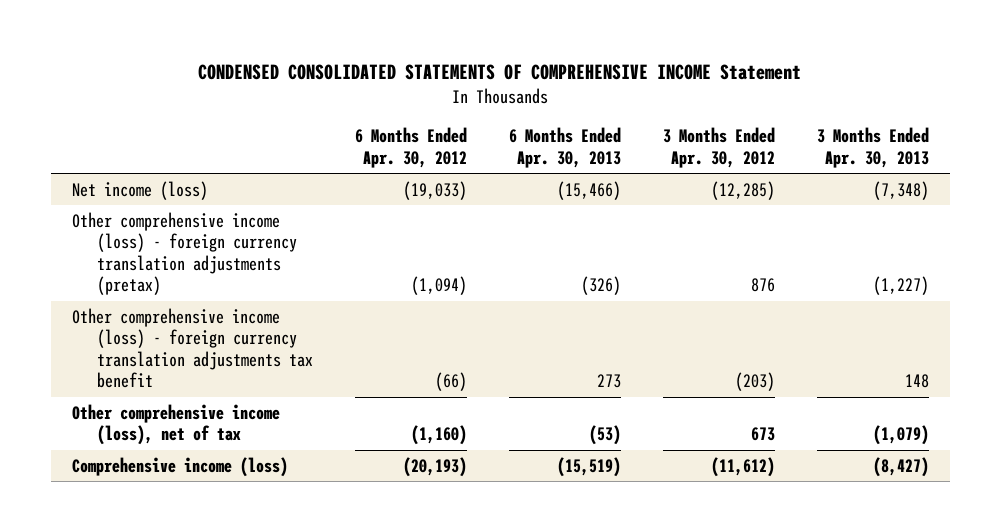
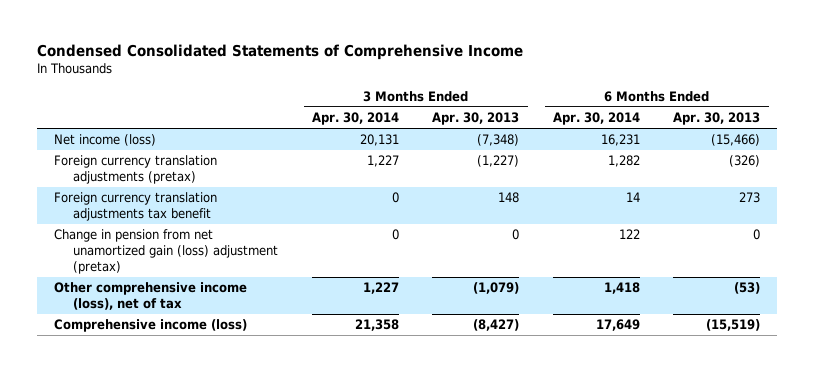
[198,63,802,80] CONDENSED CONSOLIDATED STATEMENTS OF COMPREHENSIVE INCOME Statement -> [36,44,523,61] Condensed Consolidated Statements of Comprehensive Income
[355,127,468,168] 6 Months Ended Apr. 30, 2012 -> none
[662,127,775,168] 3 Months Ended Apr. 30, 2012 -> none
none -> [311,112,399,126] Apr. 30, 2014
none -> [552,112,640,126] Apr. 30, 2014
[71,211,298,296] Other comprehensive income (loss) - foreign currency translation adjustments (pretax) -> [53,155,217,184] Foreign currency translation adjustments (pretax)
[71,307,314,389] Other comprehensive income (loss) - foreign currency translation adjustments tax benefit -> [53,192,217,221] Foreign currency translation adjustments tax benefit
none -> [53,229,279,274] Change in pension from net unamortized gain (loss) adjustment (pretax)

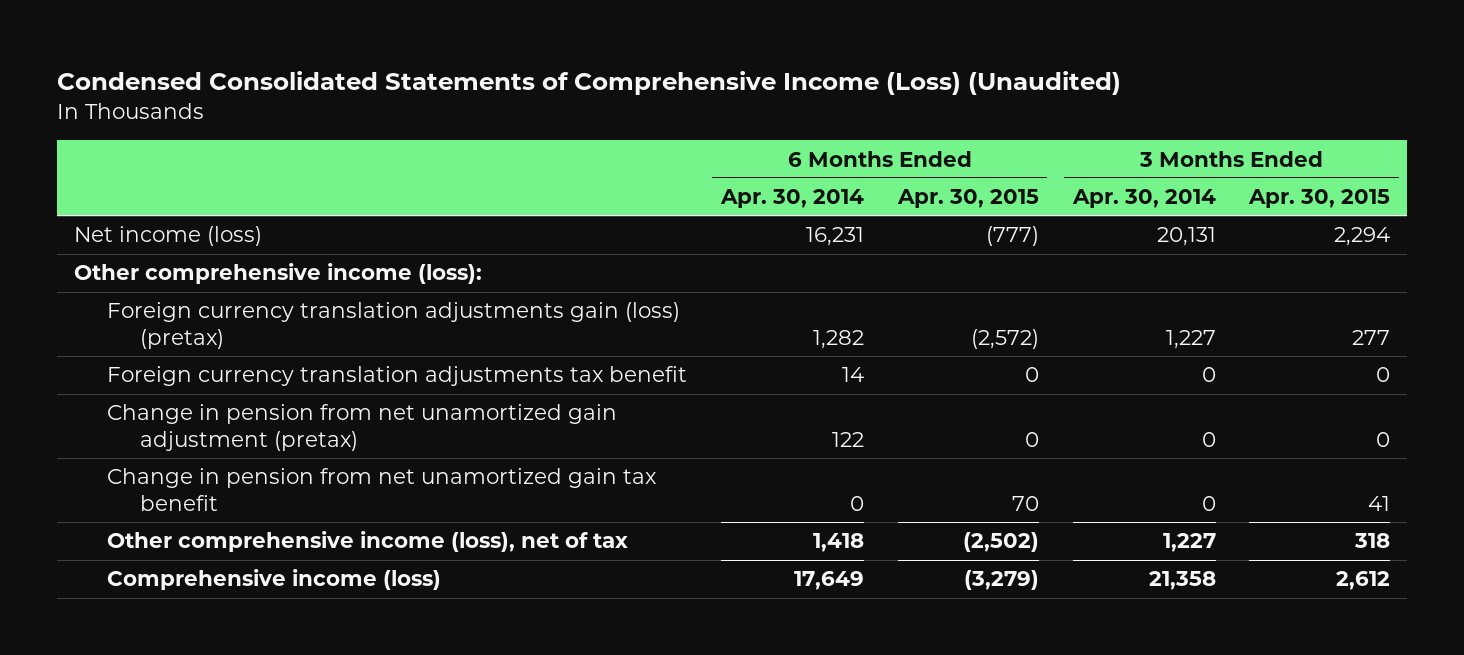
[36,44,523,61] Condensed Consolidated Statements of Comprehensive Income -> [56,71,1121,96] Condensed Consolidated Statements of Comprehensive Income (Loss) (Unaudited)
[432,112,520,126] Apr. 30, 2013 -> none
[673,112,761,126] Apr. 30, 2013 -> none
none -> [896,189,1039,209] Apr. 30, 2015
none -> [1248,189,1391,209] Apr. 30, 2015
none -> [73,263,482,285] Other comprehensive income (loss):
[53,155,217,184] Foreign currency translation adjustments (pretax) -> [106,302,680,349] Foreign currency translation adjustments gain (loss) (pretax)
[53,229,279,274] Change in pension from net unamortized gain (loss) adjustment (pretax) -> [106,404,617,451] Change in pension from net unamortized gain adjustment (pretax)
none -> [106,468,657,511] Change in pension from net unamortized gain tax benefit

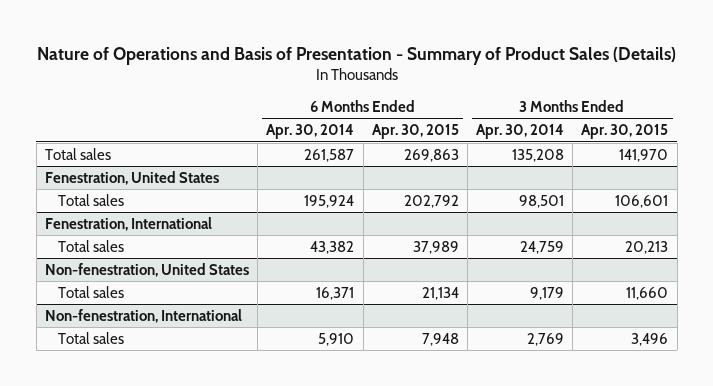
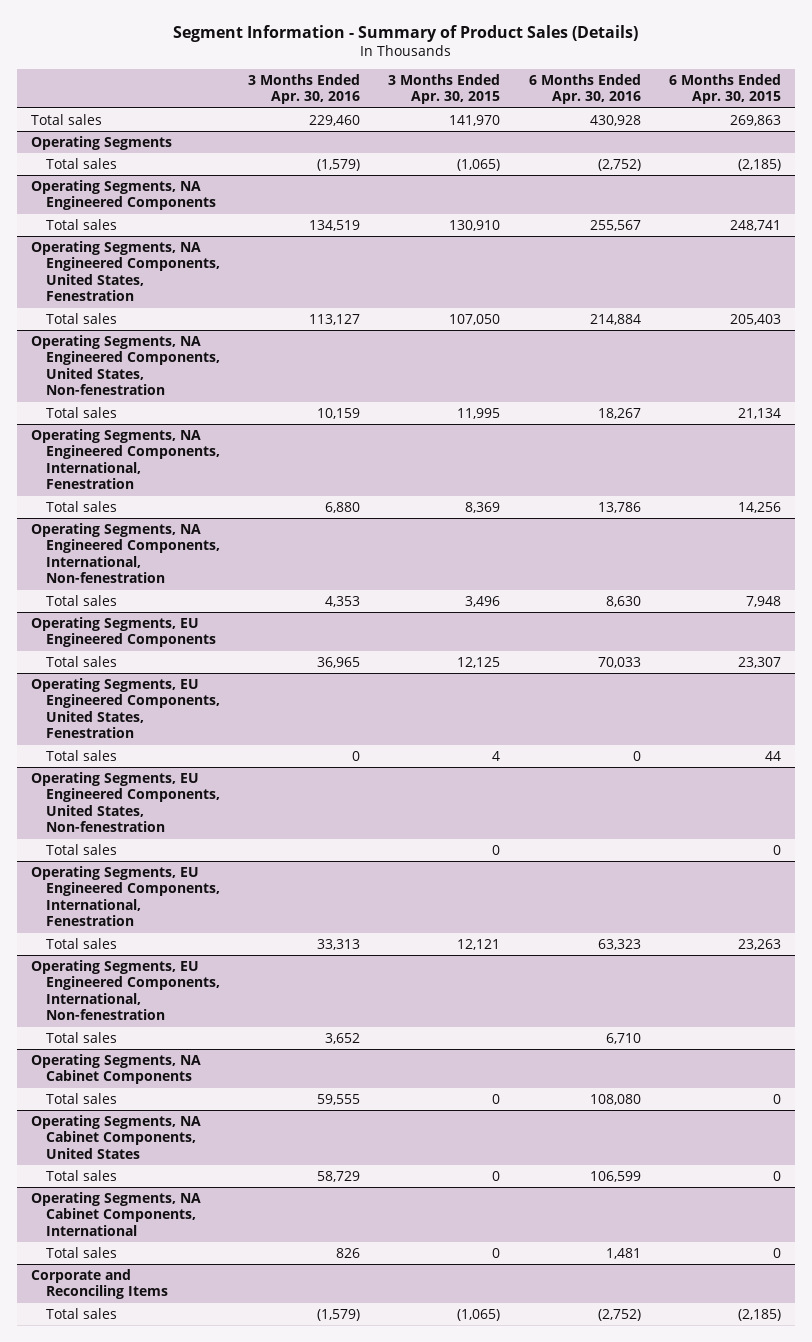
[36,46,676,65] Nature of Operations and Basis of Presentation - Summary of Product Sales (Details) -> [172,24,638,42] Segment Information - Summary of Product Sales (Details)
[266,124,355,140] Apr. 30, 2014 -> none
[476,124,565,140] Apr. 30, 2014 -> none
none -> [248,73,361,105] 3 Months Ended Apr. 30, 2016
none -> [528,73,641,105] 6 Months Ended Apr. 30, 2016
[45,170,220,185] Fenestration, United States -> none
[45,216,213,231] Fenestration, International -> none
[45,262,250,277] Non-fenestration, United States -> none
[45,308,243,323] Non-fenestration, International -> none
none -> [30,135,172,150] Operating Segments
[403,194,459,208] 202,792 -> [737,158,781,171] (2,185)
[615,194,669,208] 106,601 -> [457,158,501,171] (1,065)
none -> [30,179,216,211] Operating Segments, NA Engineered Components
[412,240,459,254] 37,989 -> [729,219,781,231] 248,741
[625,240,669,254] 20,213 -> [449,219,501,231] 130,910
none -> [30,240,220,302] Operating Segments, NA Engineered Components, United States, Fenestration
[421,286,459,300] 21,134 -> [729,313,781,325] 205,403
[626,286,669,300] 11,660 -> [449,313,501,325] 107,050
none -> [30,334,220,396] Operating Segments, NA Engineered Components, United States, Non-fenestration
none -> [45,406,117,418] Total sales
none -> [30,428,220,490] Operating Segments, NA Engineered Components, International, Fenestration
none -> [45,500,117,512] Total sales
none -> [30,522,220,584] Operating Segments, NA Engineered Components, International, Non-fenestration
none -> [30,616,216,648] Operating Segments, EU Engineered Components
none -> [45,655,117,667] Total sales
none -> [30,677,220,739] Operating Segments, EU Engineered Components, United States, Fenestration
none -> [45,749,117,761] Total sales
none -> [30,771,220,833] Operating Segments, EU Engineered Components, United States, Non-fenestration
none -> [45,843,117,855] Total sales
none -> [30,865,220,927] Operating Segments, EU Engineered Components, International, Fenestration
none -> [45,937,117,949] Total sales
none -> [30,959,220,1021] Operating Segments, EU Engineered Components, International, Non-fenestration
none -> [45,1031,117,1043] Total sales
none -> [30,1053,201,1085] Operating Segments, NA Cabinet Components
none -> [45,1092,117,1104] Total sales
none -> [30,1114,201,1159] Operating Segments, NA Cabinet Components, United States
none -> [45,1169,117,1181] Total sales
none -> [30,1191,201,1236] Operating Segments, NA Cabinet Components, International
none -> [45,1246,117,1258] Total sales
none -> [30,1268,168,1300] Corporate and Reconciling Items
none -> [45,1307,117,1319] Total sales

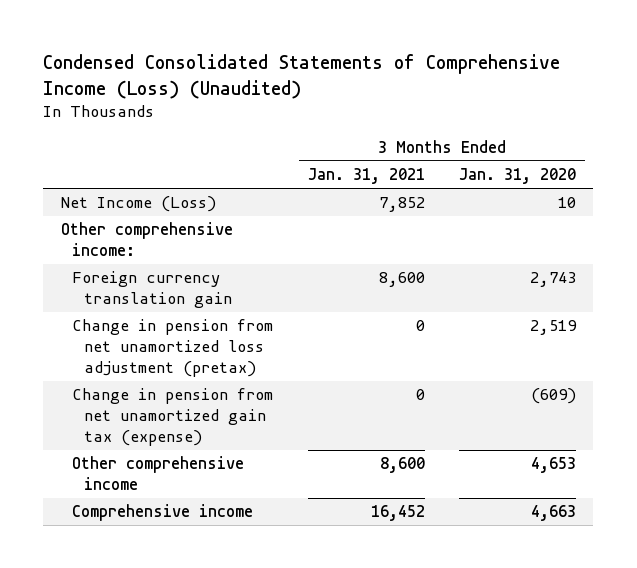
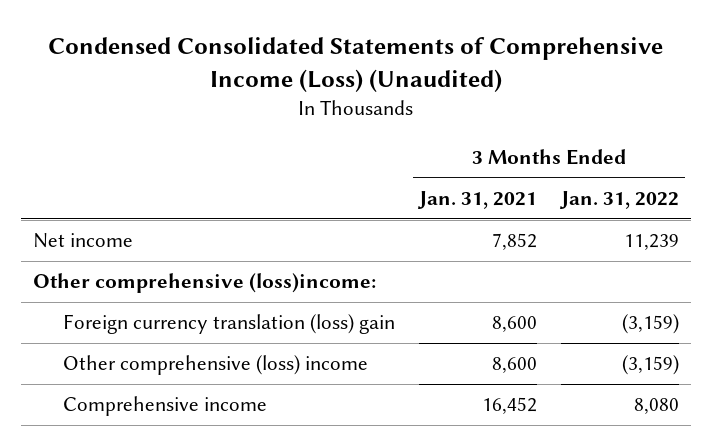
[459,168,577,185] Jan. 31, 2020 -> none
none -> [559,191,680,210] Jan. 31, 2022
[72,319,274,378] Change in pension from net unamortized loss adjustment (pretax) -> none
[72,388,274,447] Change in pension from net unamortized gain tax (expense) -> none
[60,196,216,213] Net Income (Loss) -> [33,233,134,249] Net income
[60,222,233,257] Other comprehensive income: -> [33,273,377,294] Other comprehensive (loss)income:
[72,271,233,309] Foreign currency translation gain -> [63,314,396,335] Foreign currency translation (loss) gain
[72,456,245,491] Other comprehensive income -> [63,355,369,376] Other comprehensive (loss) income

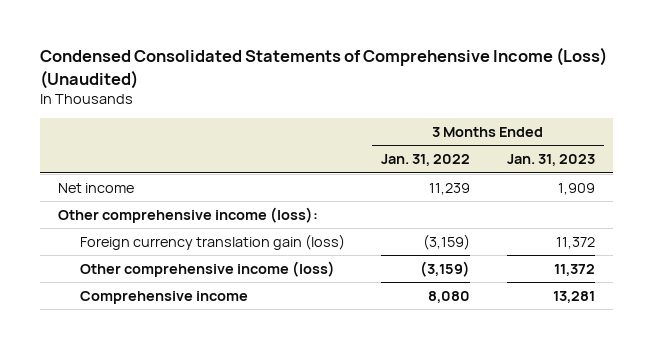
[417,191,538,210] Jan. 31, 2021 -> none
none -> [506,154,595,167] Jan. 31, 2023
[33,273,377,294] Other comprehensive (loss)income: -> [58,206,319,223] Other comprehensive income (loss):
[63,314,396,335] Foreign currency translation (loss) gain -> [80,233,346,250] Foreign currency translation gain (loss)
[63,355,369,376] Other comprehensive (loss) income -> [80,260,336,277] Other comprehensive income (loss)

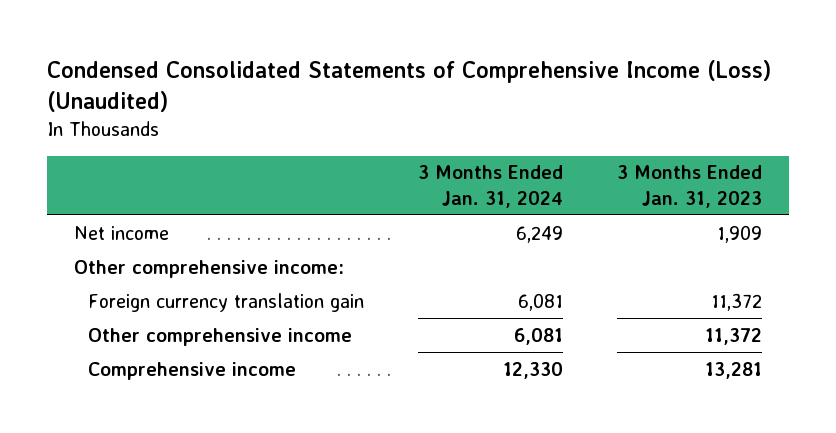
[381,154,471,167] Jan. 31, 2022 -> none
none -> [418,165,564,208] 3 Months Ended Jan. 31, 2024
[58,206,319,223] Other comprehensive income (loss): -> [73,259,344,278] Other comprehensive income:
[80,233,346,250] Foreign currency translation gain (loss) -> [88,292,365,312] Foreign currency translation gain
[80,260,336,277] Other comprehensive income (loss) -> [88,327,353,346] Other comprehensive income

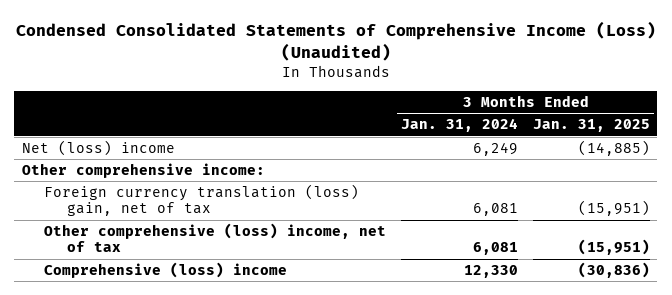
[617,165,763,208] 3 Months Ended Jan. 31, 2023 -> none
none -> [533,119,651,133] Jan. 31, 2025
[73,225,169,240] Net income -> [21,140,175,157] Net (loss) income
[88,292,365,312] Foreign currency translation gain -> [44,184,360,217] Foreign currency translation (loss) gain, net of tax
[88,327,353,346] Other comprehensive income -> [44,223,387,253] Other comprehensive (loss) income, net of tax
[88,361,297,380] Comprehensive income -> [44,262,288,279] Comprehensive (loss) income

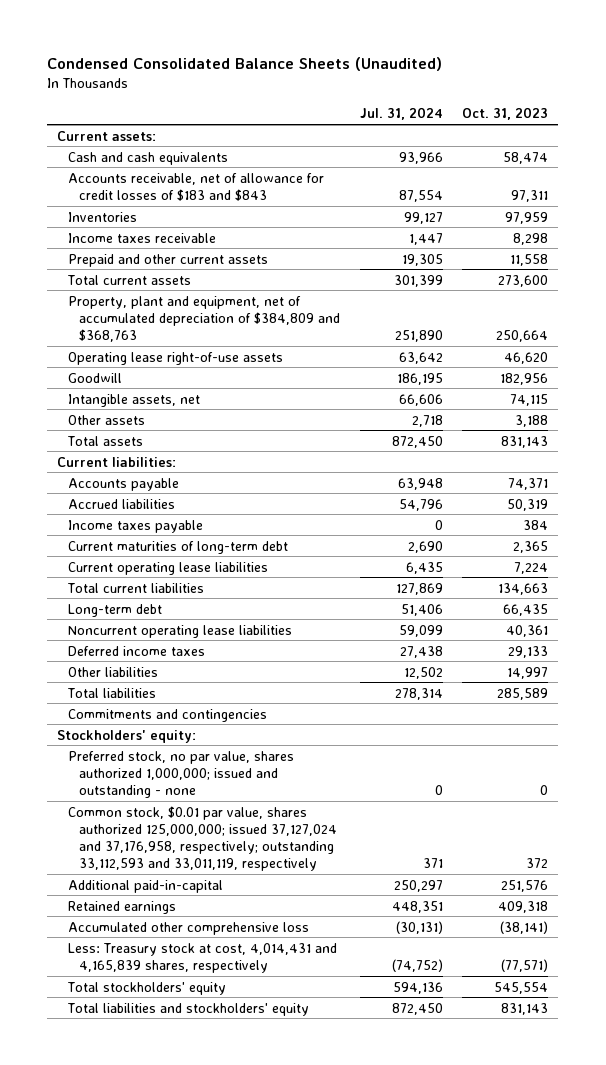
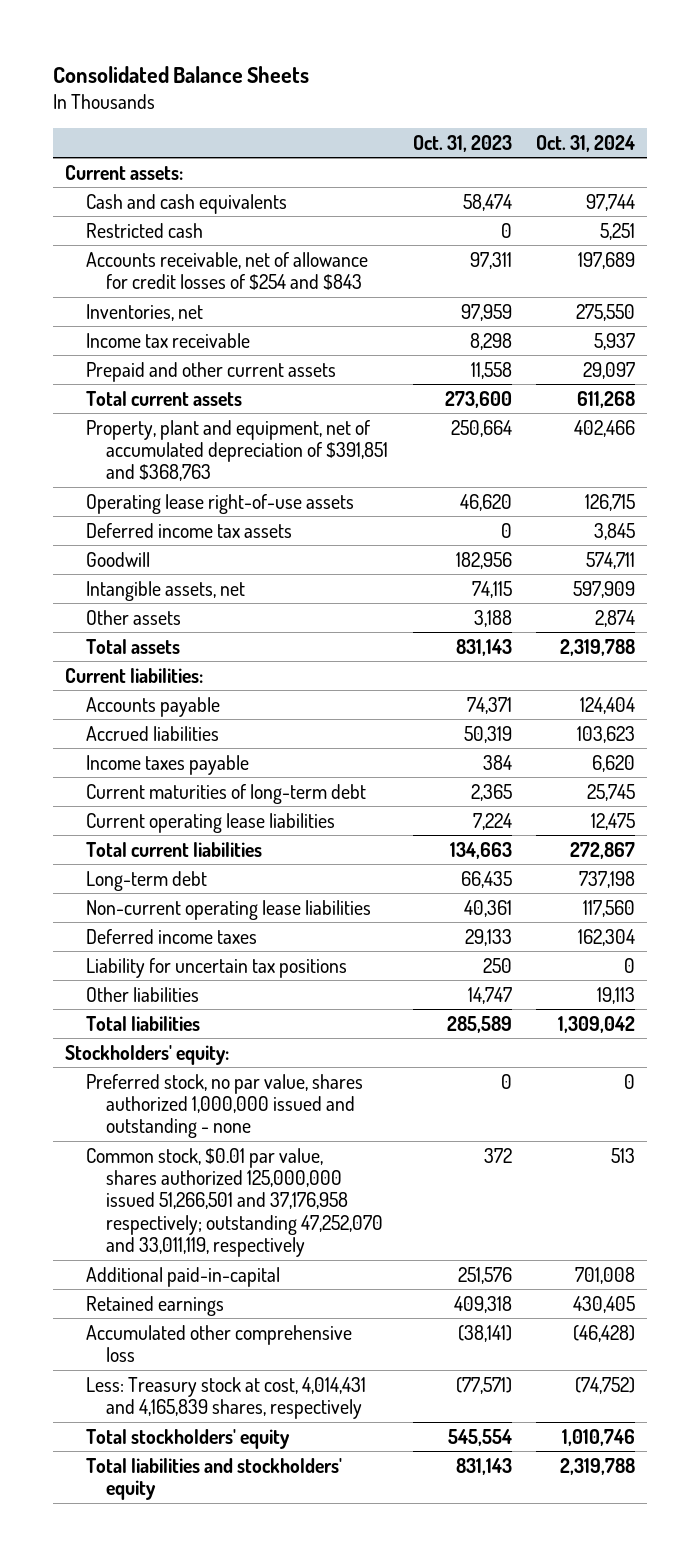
[47,57,443,72] Condensed Consolidated Balance Sheets (Unaudited) -> [52,65,309,83] Consolidated Balance Sheets
[359,107,443,121] Jul. 31, 2024 -> none
none -> [536,134,636,152] Oct. 31, 2024
none -> [85,222,203,238] Restricted cash
[68,172,325,201] Accounts receivable, net of allowance for credit losses of $183 and $843 -> [85,251,368,291] Accounts receivable, net of allowance for credit losses of $254 and $843
[68,211,138,222] Inventories -> [85,303,203,321] Inventories, net
[68,232,217,243] Income taxes receivable -> [85,332,250,348] Income tax receivable
[68,295,340,343] Property, plant and equipment, net of accumulated depreciation of $384,809 and $368,763 -> [85,419,389,482] Property, plant and equipment, net of accumulated depreciation of $391,851 and $368,763
none -> [85,522,292,538] Deferred income tax assets
[68,624,293,638] Noncurrent operating lease liabilities -> [85,899,371,920] Non-current operating lease liabilities
none -> [85,957,347,978] Liability for uncertain tax positions
[507,666,549,679] 14,997 -> [467,986,512,1004] 14,747
[68,708,268,722] Commitments and contingencies -> none
[68,750,295,799] Preferred stock, no par value, shares authorized 1,000,000; issued and outstanding - none -> [85,1073,363,1139] Preferred stock, no par value, shares authorized 1,000,000 issued and outstanding - none
[68,805,337,872] Common stock, $0.01 par value, shares authorized 125,000,000; issued 37,127,024 and 37,176,958, respectively; outstanding 33,112,593 and 33,011,119, respectively -> [85,1147,384,1258] Common stock, $0.01 par value, shares authorized 125,000,000 issued 51,266,501 and 37,176,958 respectively; outstanding 47,252,070 and 33,011,119, respectively

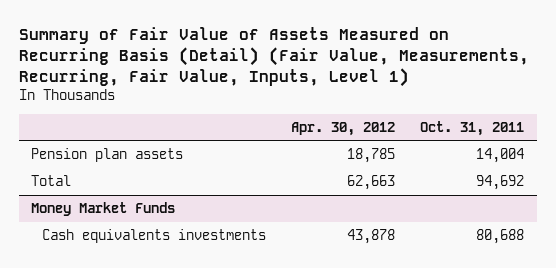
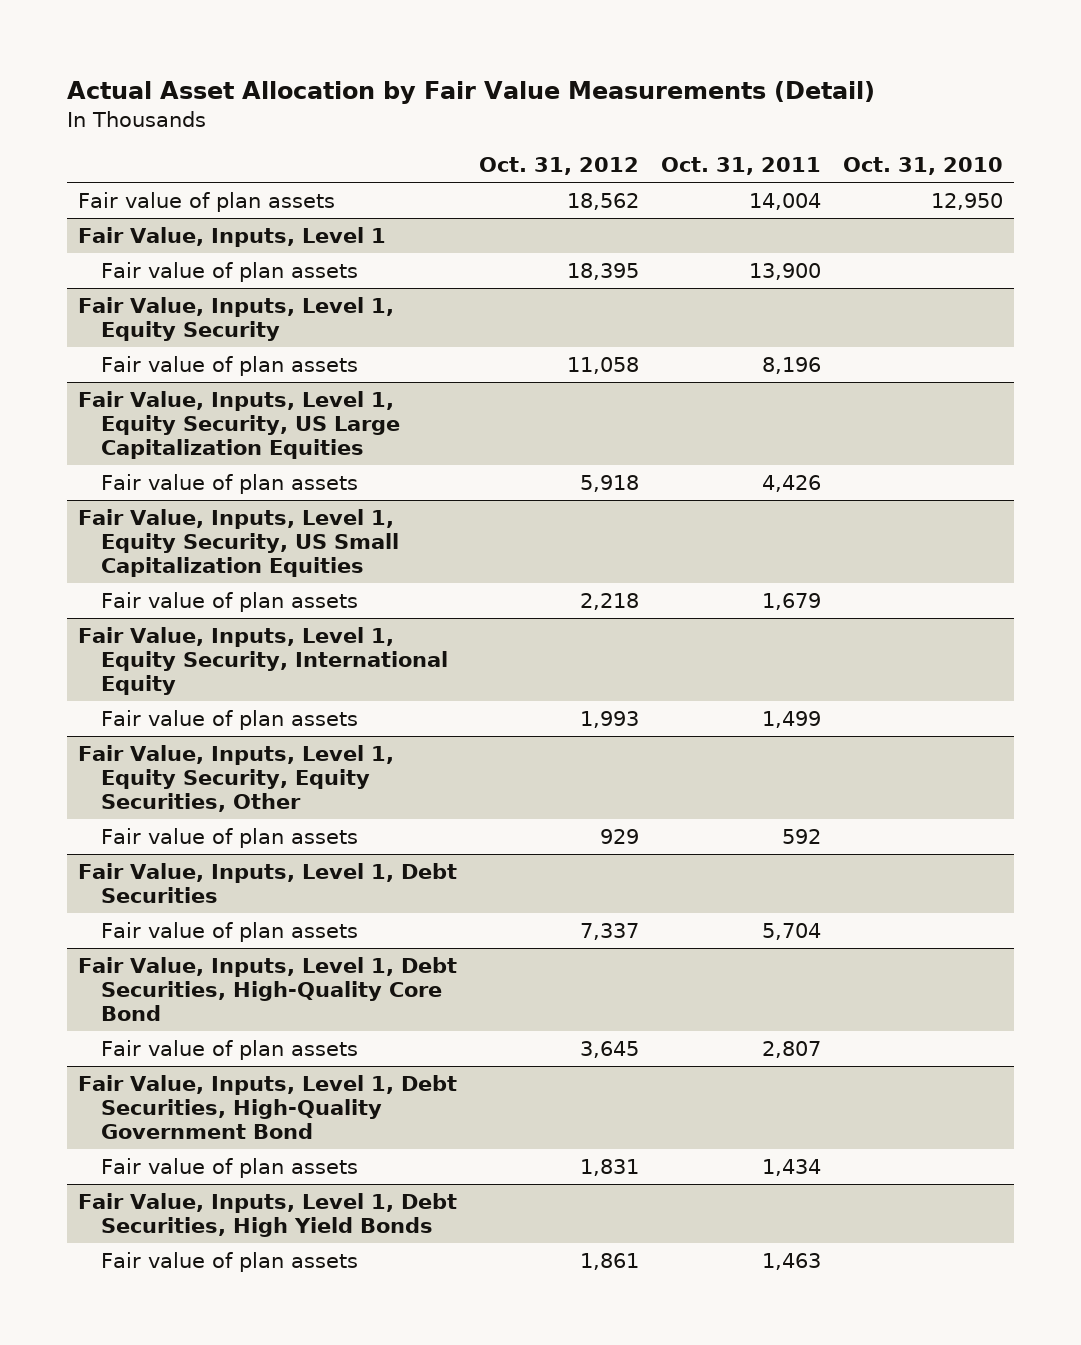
[18,26,529,87] Summary of Fair Value of Assets Measured on Recurring Basis (Detail) (Fair Value, Measurements, Recurring, Fair Value, Inputs, Level 1) -> [67,81,876,105] Actual Asset Allocation by Fair Value Measurements (Detail)
[291,121,396,136] Apr. 30, 2012 -> none
none -> [479,157,640,176] Oct. 31, 2012
none -> [842,157,1003,176] Oct. 31, 2010
[31,175,72,187] Total -> none
[31,202,176,217] Money Market Funds -> none
[41,229,266,244] Cash equivalents investments -> none
[31,148,184,163] Pension plan assets -> [78,191,336,212] Fair value of plan assets
none -> [78,226,387,247] Fair Value, Inputs, Level 1
none -> [101,261,359,282] Fair value of plan assets
none -> [78,296,395,342] Fair Value, Inputs, Level 1, Equity Security
none -> [101,355,359,376] Fair value of plan assets
none -> [78,390,401,460] Fair Value, Inputs, Level 1, Equity Security, US Large Capitalization Equities
none -> [101,473,359,494] Fair value of plan assets
none -> [78,508,400,578] Fair Value, Inputs, Level 1, Equity Security, US Small Capitalization Equities
none -> [101,591,359,612] Fair value of plan assets
none -> [78,626,449,696] Fair Value, Inputs, Level 1, Equity Security, International Equity
none -> [101,709,359,730] Fair value of plan assets
none -> [78,744,395,813] Fair Value, Inputs, Level 1, Equity Security, Equity Securities, Other
none -> [101,827,359,848] Fair value of plan assets
none -> [78,862,458,904] Fair Value, Inputs, Level 1, Debt Securities
none -> [101,921,359,942] Fair value of plan assets
none -> [78,956,458,1022] Fair Value, Inputs, Level 1, Debt Securities, High-Quality Core Bond
none -> [101,1039,359,1060] Fair value of plan assets
none -> [78,1074,458,1140] Fair Value, Inputs, Level 1, Debt Securities, High-Quality Government Bond
none -> [101,1157,359,1178] Fair value of plan assets
none -> [78,1192,458,1238] Fair Value, Inputs, Level 1, Debt Securities, High Yield Bonds
none -> [101,1251,359,1272] Fair value of plan assets

